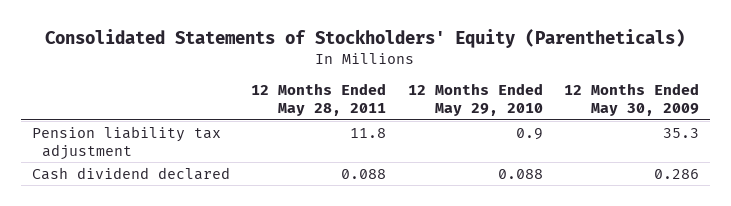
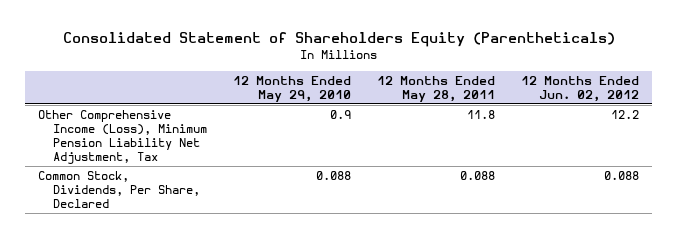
[45,29,686,49] Consolidated Statements of Stockholders' Equity (Parentheticals) -> [62,32,615,48] Consolidated Statement of Shareholders Equity (Parentheticals)
[563,83,699,117] 12 Months Ended May 30, 2009 -> none
none -> [521,75,640,102] 12 Months Ended Jun. 02, 2012
[31,125,221,160] Pension liability tax adjustment -> [37,109,207,165] Other Comprehensive Income (Loss), Minimum Pension Liability Net Adjustment, Tax
[31,166,230,180] Cash dividend declared -> [37,170,200,208] Common Stock, Dividends, Per Share, Declared

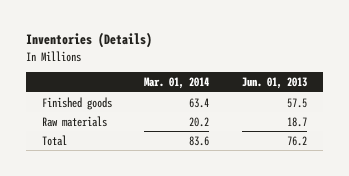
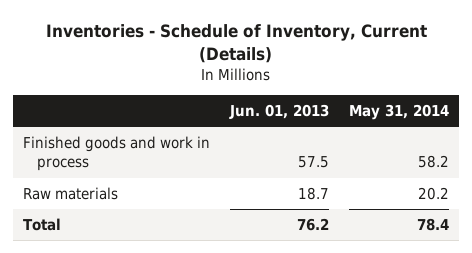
[25,32,152,49] Inventories (Details) -> [46,23,428,63] Inventories - Schedule of Inventory, Current (Details)
[144,77,210,90] Mar. 01, 2014 -> none
none -> [348,104,449,121] May 31, 2014
[42,96,113,110] Finished goods -> [23,136,211,172] Finished goods and work in process

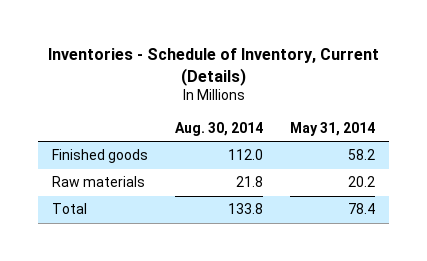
[229,104,330,120] Jun. 01, 2013 -> none
none -> [175,121,264,136] Aug. 30, 2014
[23,136,211,172] Finished goods and work in process -> [52,149,149,164] Finished goods

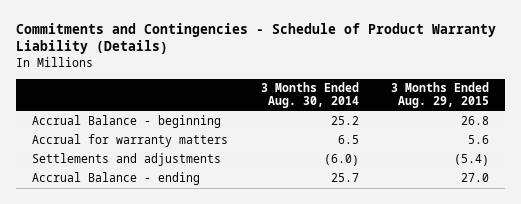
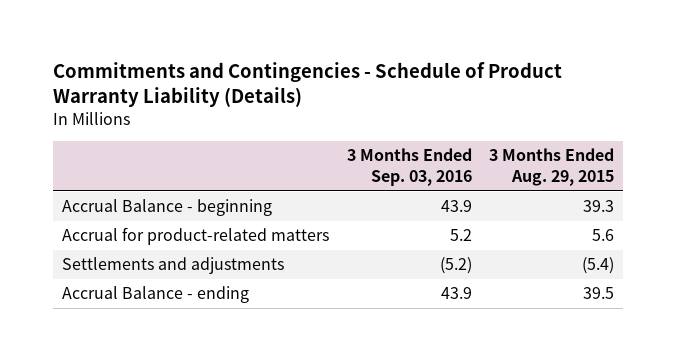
[260,81,359,109] 3 Months Ended Aug. 30, 2014 -> none
none -> [346,148,472,186] 3 Months Ended Sep. 03, 2016
[461,116,490,126] 26.8 -> [583,200,615,213] 39.3
[32,134,229,148] Accrual for warranty matters -> [61,227,329,246] Accrual for product-related matters
[461,173,490,183] 27.0 -> [583,287,615,300] 39.5

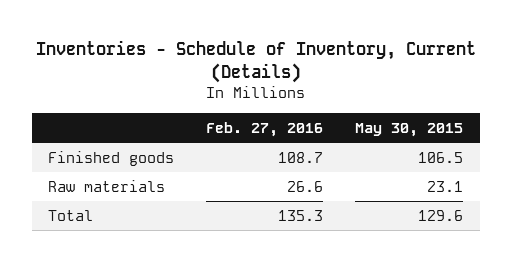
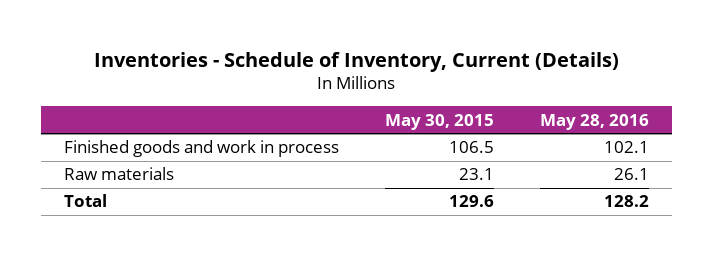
[206,122,324,138] Feb. 27, 2016 -> none
none -> [539,113,649,130] May 28, 2016
[47,150,174,166] Finished goods -> [63,140,339,158] Finished goods and work in process

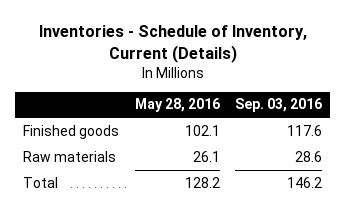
[384,113,494,130] May 30, 2015 -> none
none -> [235,98,323,113] Sep. 03, 2016
[63,140,339,158] Finished goods and work in process -> [22,124,119,139] Finished goods

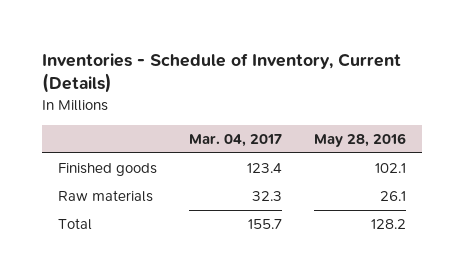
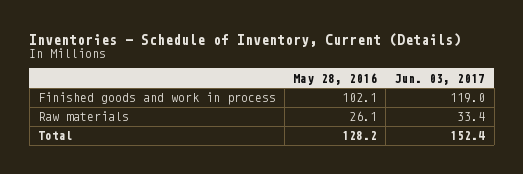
[189,134,283,148] Mar. 04, 2017 -> none
none -> [394,73,486,85] Jun. 03, 2017
[58,163,158,177] Finished goods -> [37,92,276,106] Finished goods and work in process

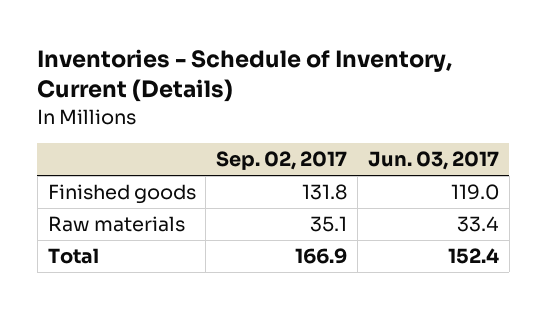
[293,72,378,85] May 28, 2016 -> none
none -> [216,151,348,171] Sep. 02, 2017
[37,92,276,106] Finished goods and work in process -> [47,184,196,205] Finished goods

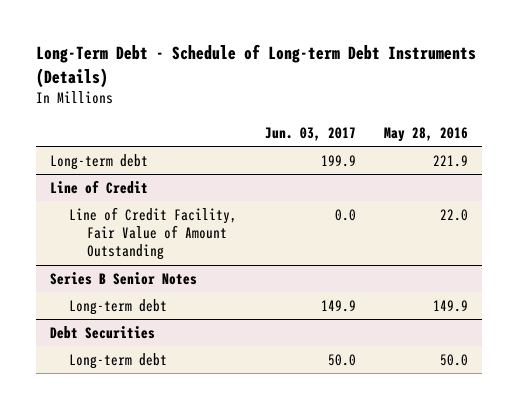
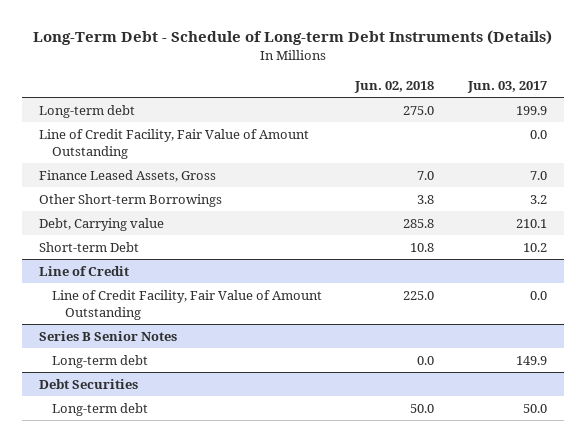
[383,126,468,142] May 28, 2016 -> none
none -> [354,80,435,93] Jun. 02, 2018
none -> [38,128,309,159] Line of Credit Facility, Fair Value of Amount Outstanding
none -> [38,169,216,182] Finance Leased Assets, Gross
none -> [38,193,222,207] Other Short-term Borrowings
none -> [38,217,164,231] Debt, Carrying value
none -> [38,241,139,252] Short-term Debt

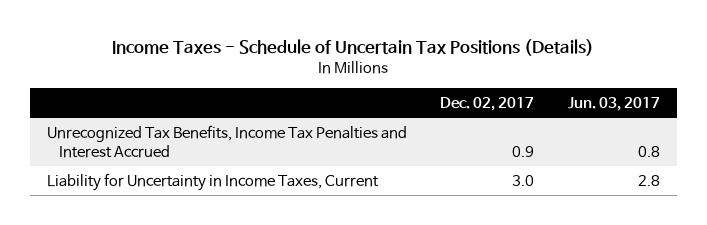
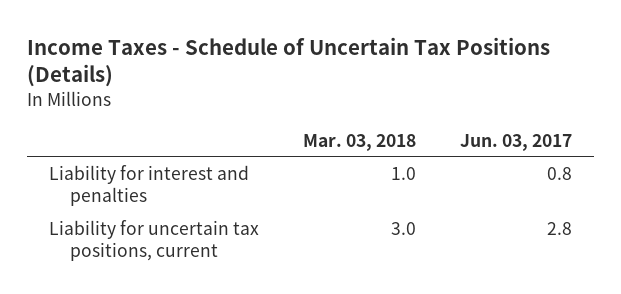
[440,97,535,112] Dec. 02, 2017 -> none
none -> [302,133,416,151] Mar. 03, 2018
[46,124,407,159] Unrecognized Tax Benefits, Income Tax Penalties and Interest Accrued -> [49,164,250,207] Liability for interest and penalties
[46,172,379,191] Liability for Uncertainty in Income Taxes, Current -> [49,219,260,262] Liability for uncertain tax positions, current

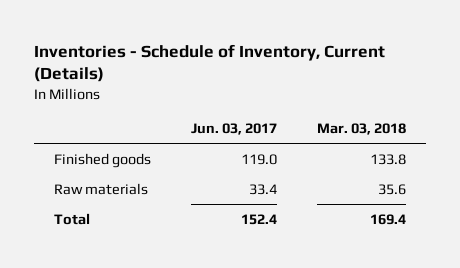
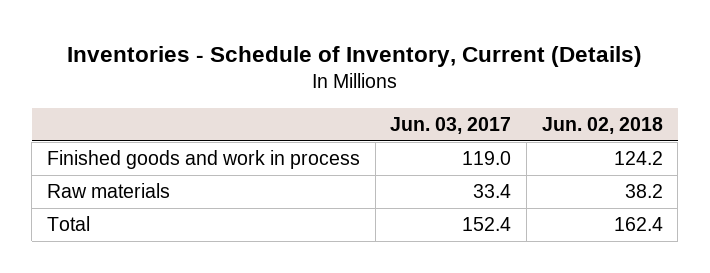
[316,123,406,136] Mar. 03, 2018 -> none
none -> [541,116,663,134] Jun. 02, 2018
[53,152,151,168] Finished goods -> [46,150,360,170] Finished goods and work in process

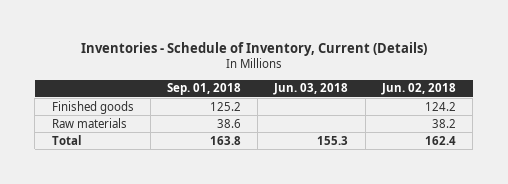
[390,116,512,134] Jun. 03, 2017 -> none
none -> [167,83,242,96] Sep. 01, 2018
none -> [273,83,349,96] Jun. 03, 2018
[46,150,360,170] Finished goods and work in process -> [51,100,134,114] Finished goods

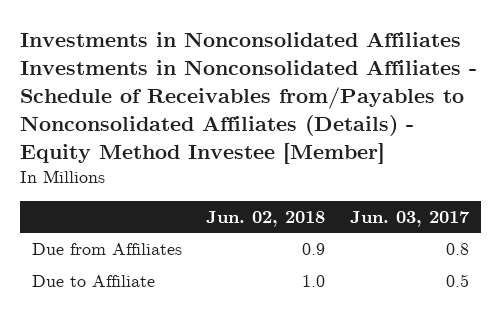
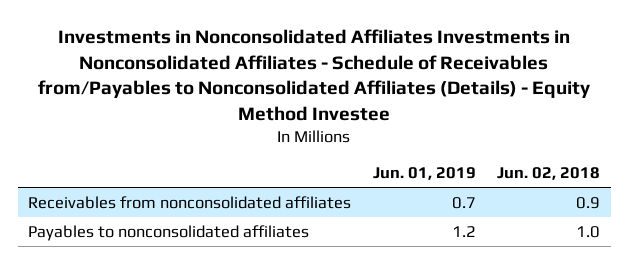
[19,32,477,164] Investments in Nonconsolidated Affiliates Investments in Nonconsolidated Affiliates - Schedule of Receivables from/Payables to Nonconsolidated Affiliates (Details) - Equity Method Investee [Member] -> [38,29,591,121] Investments in Nonconsolidated Affiliates Investments in Nonconsolidated Affiliates - Schedule of Receivables from/Payables to Nonconsolidated Affiliates (Details) - Equity Method Investee
[350,210,471,227] Jun. 03, 2017 -> none
none -> [372,166,476,180] Jun. 01, 2019
[31,242,182,255] Due from Affiliates -> [28,195,352,209] Receivables from nonconsolidated affiliates
[31,274,155,287] Due to Affiliate -> [28,224,310,241] Payables to nonconsolidated affiliates

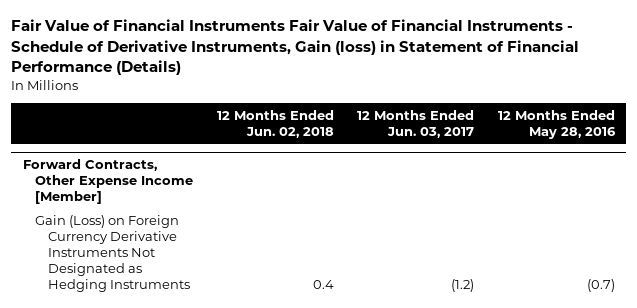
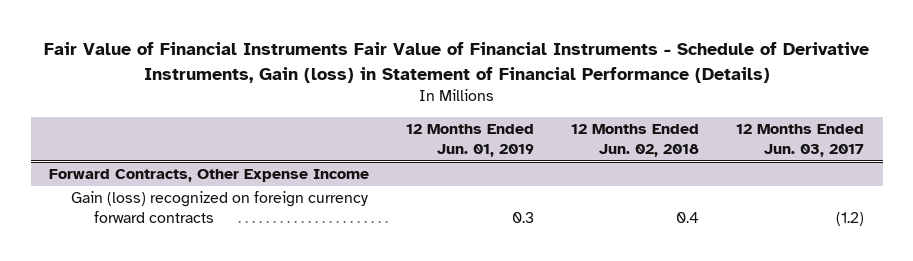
[497,109,616,139] 12 Months Ended May 28, 2016 -> none
none -> [406,124,535,157] 12 Months Ended Jun. 01, 2019
[22,158,194,204] Forward Contracts, Other Expense Income [Member] -> [49,169,370,183] Forward Contracts, Other Expense Income
[35,214,191,293] Gain (Loss) on Foreign Currency Derivative Instruments Not Designated as Hedging Instruments -> [71,191,369,224] Gain (loss) recognized on foreign currency forward contracts

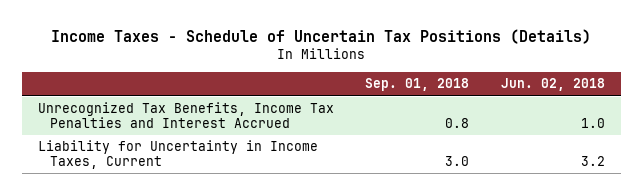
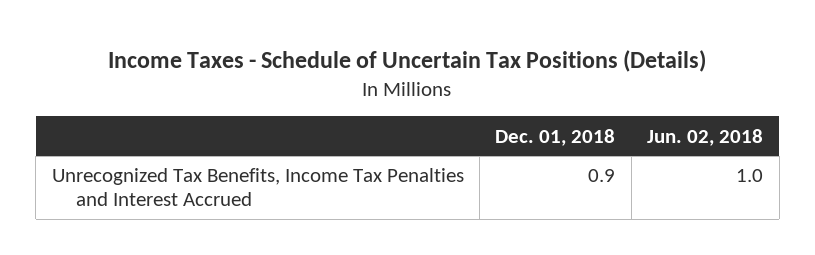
[365,78,470,92] Sep. 01, 2018 -> none
none -> [495,128,616,146] Dec. 01, 2018
[37,140,318,170] Liability for Uncertainty in Income Taxes, Current -> none

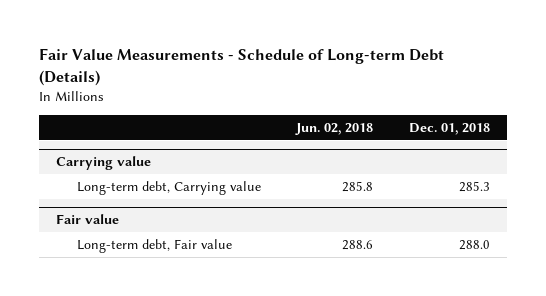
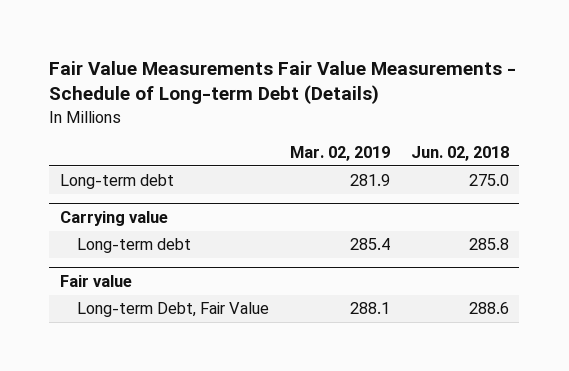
[38,48,444,87] Fair Value Measurements - Schedule of Long-term Debt (Details) -> [49,60,517,105] Fair Value Measurements Fair Value Measurements - Schedule of Long-term Debt (Details)
[408,122,490,135] Dec. 01, 2018 -> none
none -> [289,146,390,162] Mar. 02, 2019
none -> [59,174,174,190] Long-term debt
[76,180,261,195] Long-term debt, Carrying value -> [76,238,191,254] Long-term debt
[76,238,232,253] Long-term debt, Fair value -> [76,302,269,318] Long-term Debt, Fair Value

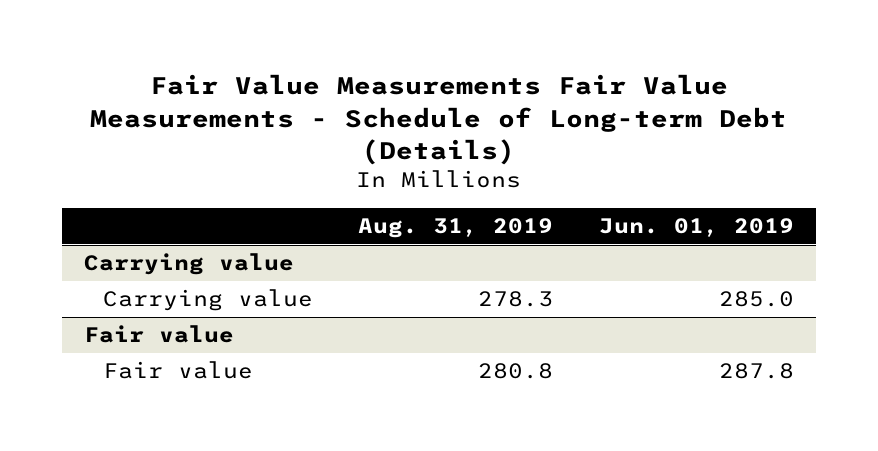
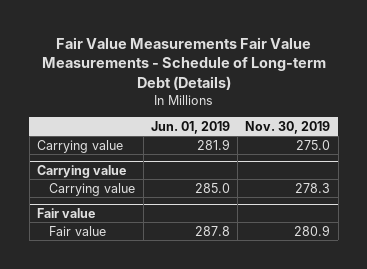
[358,218,554,239] Aug. 31, 2019 -> none
none -> [245,121,331,135] Nov. 30, 2019
none -> [36,139,123,153] Carrying value

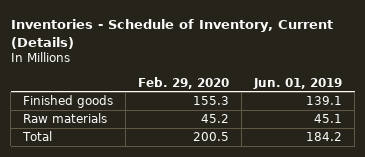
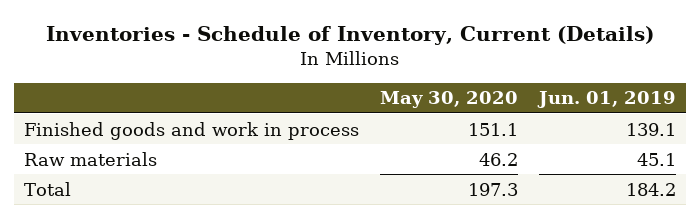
[138,76,230,89] Feb. 29, 2020 -> none
none -> [380,91,519,109] May 30, 2020
[23,95,114,109] Finished goods -> [24,121,360,140] Finished goods and work in process

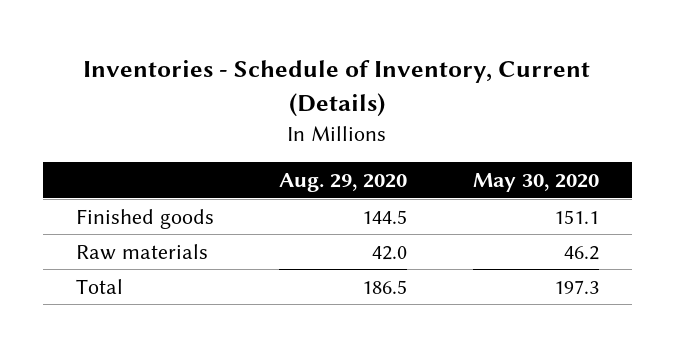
[536,91,676,109] Jun. 01, 2019 -> none
none -> [279,173,408,193] Aug. 29, 2020
[24,121,360,140] Finished goods and work in process -> [75,208,214,229] Finished goods

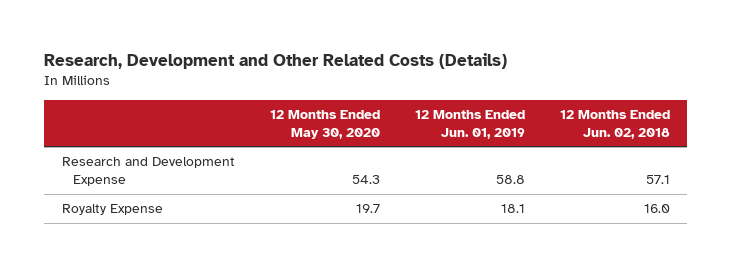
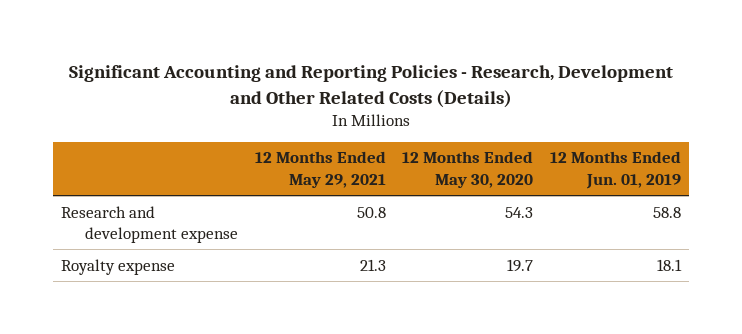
[44,53,508,70] Research, Development and Other Related Costs (Details) -> [68,65,673,108] Significant Accounting and Reporting Policies - Research, Development and Other Related Costs (Details)
[559,109,670,139] 12 Months Ended Jun. 02, 2018 -> none
none -> [254,151,386,188] 12 Months Ended May 29, 2021
[61,157,235,187] Research and Development Expense -> [61,205,239,243] Research and development expense
[61,204,163,216] Royalty Expense -> [61,258,176,275] Royalty expense

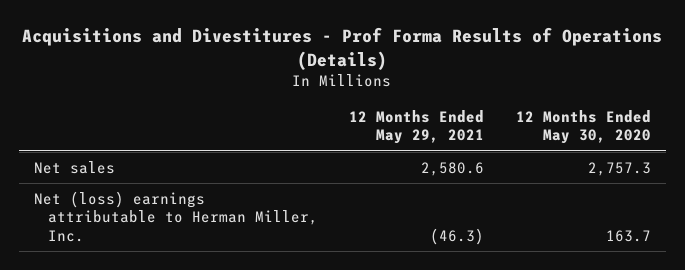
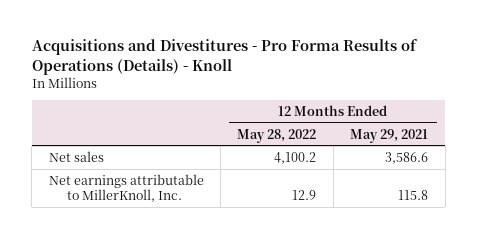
[22,27,663,70] Acquisitions and Divestitures - Prof Forma Results of Operations (Details) -> [31,39,418,75] Acquisitions and Divestitures - Pro Forma Results of Operations (Details) - Knoll
[515,109,651,145] 12 Months Ended May 30, 2020 -> none
none -> [237,128,317,143] May 28, 2022
[421,161,485,176] 2,580.6 -> [385,151,429,164] 3,586.6
[34,190,318,243] Net (loss) earnings attributable to Herman Miller, Inc. -> [48,173,204,203] Net earnings attributable to MillerKnoll, Inc.
[430,228,485,246] (46.3) -> [398,190,429,201] 115.8

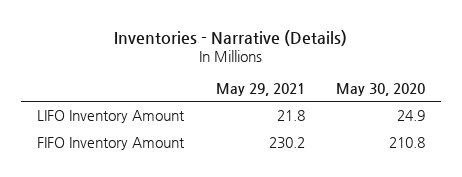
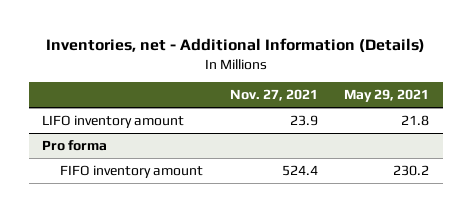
[114,29,348,46] Inventories - Narrative (Details) -> [45,38,425,54] Inventories, net - Additional Information (Details)
[336,82,426,96] May 30, 2020 -> none
none -> [229,89,318,102] Nov. 27, 2021
[37,110,186,124] LIFO Inventory Amount -> [41,114,184,128] LIFO inventory amount
none -> [41,139,107,151] Pro forma
[37,137,186,151] FIFO Inventory Amount -> [60,164,204,178] FIFO inventory amount

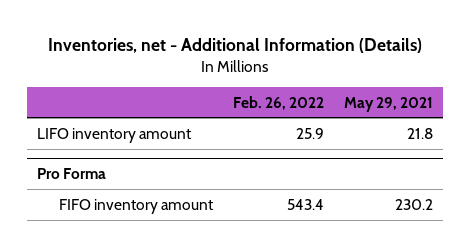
[229,89,318,102] Nov. 27, 2021 -> none
none -> [233,95,325,110] Feb. 26, 2022
[41,139,107,151] Pro forma -> [37,168,107,180] Pro Forma

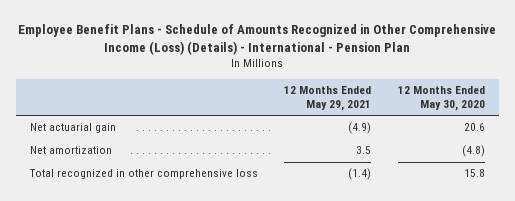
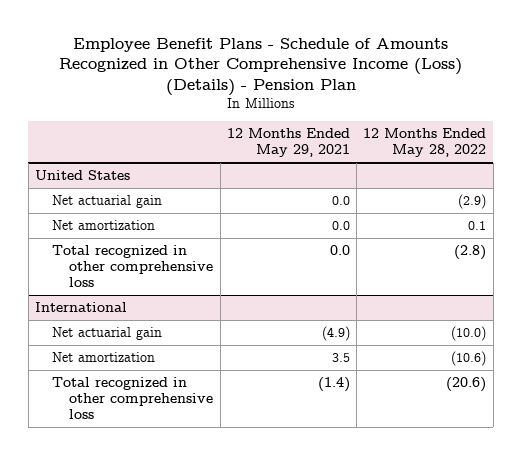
[18,24,497,55] Employee Benefit Plans - Schedule of Amounts Recognized in Other Comprehensive Income (Loss) (Details) - International - Pension Plan -> [58,37,462,96] Employee Benefit Plans - Schedule of Amounts Recognized in Other Comprehensive Income (Loss) (Details) - Pension Plan
[398,86,486,111] 12 Months Ended May 30, 2020 -> none
none -> [363,128,487,158] 12 Months Ended May 28, 2022
none -> [34,170,130,181] United States
none -> [52,195,163,209] Net actuarial gain
none -> [52,220,156,231] Net amortization
none -> [52,245,214,288] Total recognized in other comprehensive loss
none -> [34,302,127,313] International

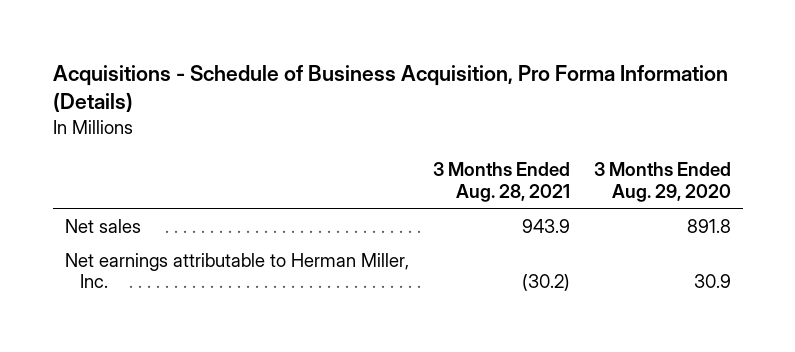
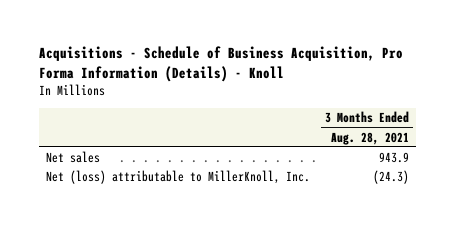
[52,65,728,113] Acquisitions - Schedule of Business Acquisition, Pro Forma Information (Details) -> [38,46,403,83] Acquisitions - Schedule of Business Acquisition, Pro Forma Information (Details) - Knoll
[593,162,731,202] 3 Months Ended Aug. 29, 2020 -> none
[64,252,409,289] Net earnings attributable to Herman Miller, Inc. -> [46,170,311,185] Net (loss) attributable to MillerKnoll, Inc.
[521,274,570,292] (30.2) -> [372,170,409,185] (24.3)

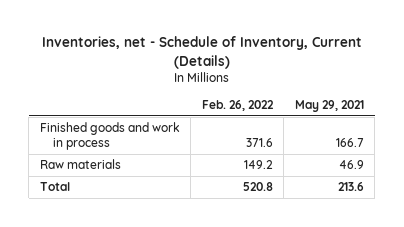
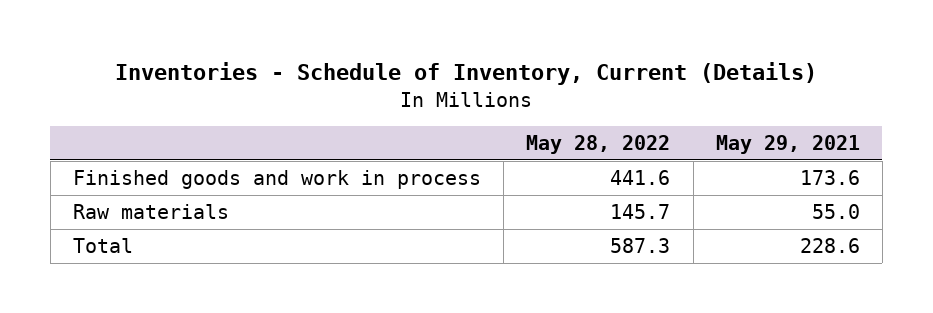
[41,36,362,69] Inventories, net - Schedule of Inventory, Current (Details) -> [115,62,818,86] Inventories - Schedule of Inventory, Current (Details)
[201,100,274,112] Feb. 26, 2022 -> none
none -> [526,134,671,154] May 28, 2022
[335,137,364,147] 166.7 -> [799,170,860,186] 173.6
[338,160,364,170] 46.9 -> [811,204,860,220] 55.0
[337,182,364,192] 213.6 -> [799,238,860,254] 228.6

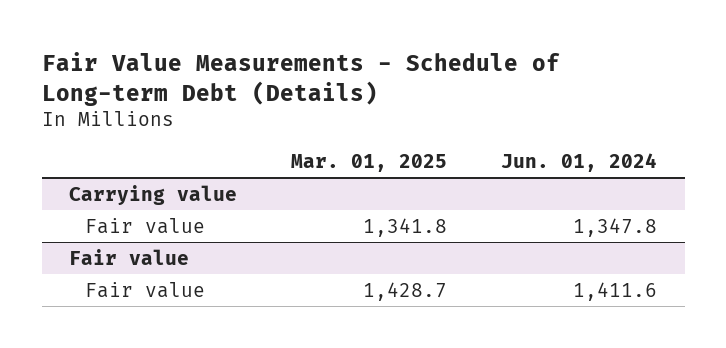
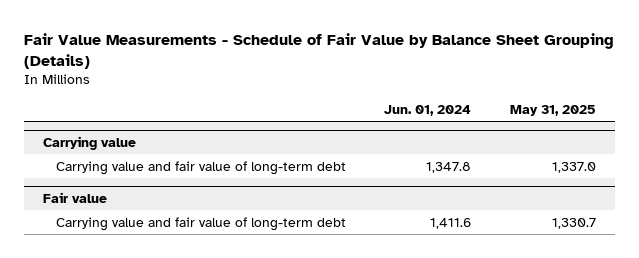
[41,52,560,106] Fair Value Measurements - Schedule of Long-term Debt (Details) -> [24,32,615,69] Fair Value Measurements - Schedule of Fair Value by Balance Sheet Grouping (Details)
[291,153,448,172] Mar. 01, 2025 -> none
none -> [509,104,596,116] May 31, 2025
[85,217,206,234] Fair value -> [55,160,346,175] Carrying value and fair value of long-term debt
[85,281,206,298] Fair value -> [55,216,346,231] Carrying value and fair value of long-term debt

